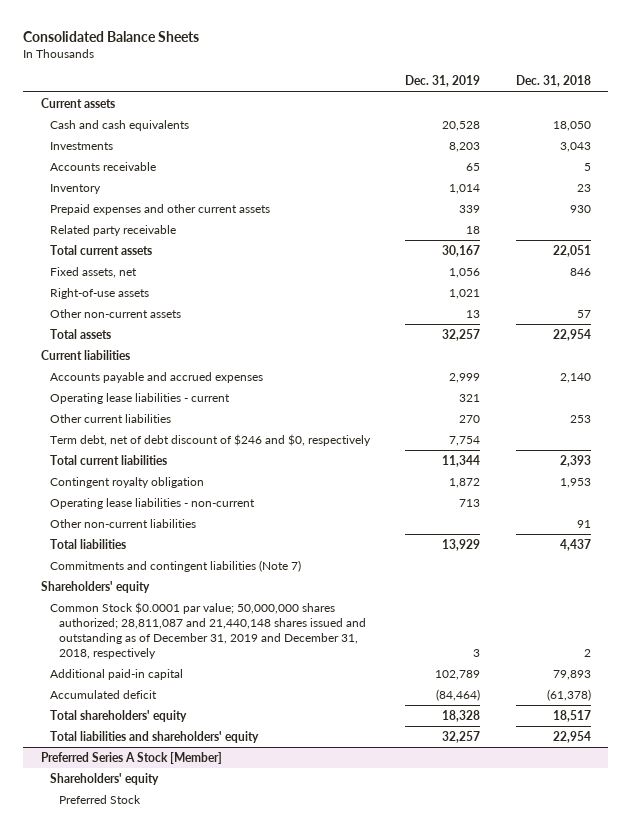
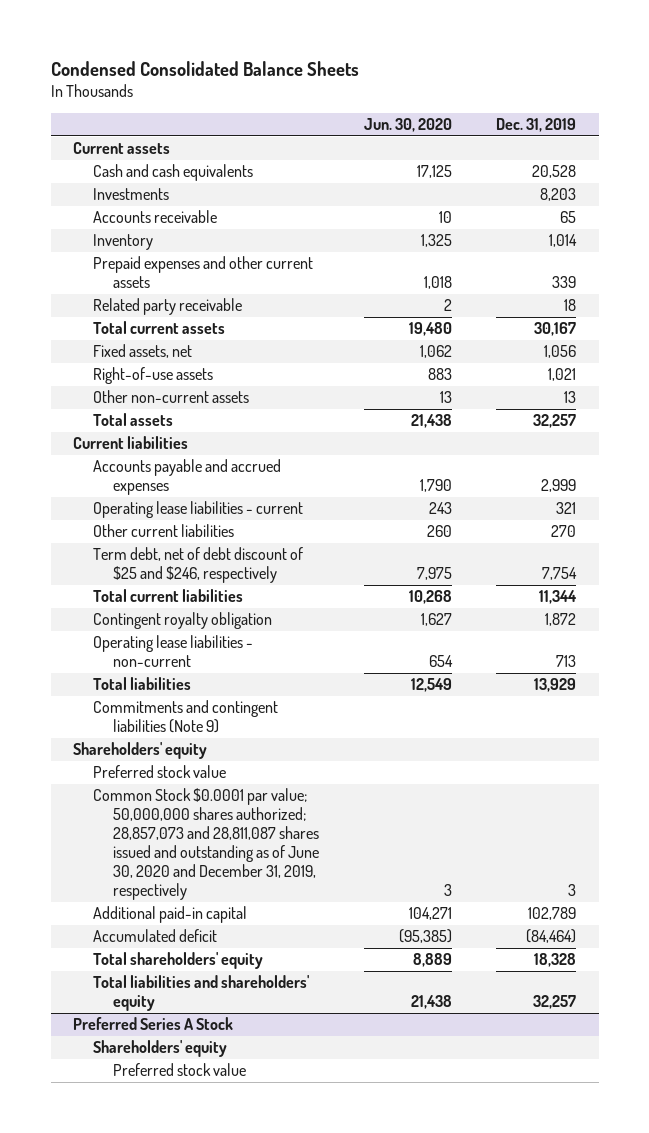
[23,31,200,43] Consolidated Balance Sheets -> [50,60,359,76] Condensed Consolidated Balance Sheets
[515,75,591,88] Dec. 31, 2018 -> none
none -> [363,118,452,133] Jun. 30, 2020
[49,434,371,447] Term debt, net of debt discount of $246 and $0, respectively -> [93,547,304,584] Term debt, net of debt discount of $25 and $246, respectively
[49,519,196,529] Other non-current liabilities -> none
[49,560,301,573] Commitments and contingent liabilities (Note 7) -> [93,700,279,734] Commitments and contingent liabilities (Note 9)
none -> [93,765,227,779] Preferred stock value
[49,602,366,659] Common Stock $0.0001 par value; 50,000,000 shares authorized; 28,811,087 and 21,440,148 shares issued and outstanding as of December 31, 2019 and December 31, 2018, respectively -> [93,788,320,901] Common Stock $0.0001 par value; 50,000,000 shares authorized; 28,857,073 and 28,811,087 shares issued and outstanding as of June 30, 2020 and December 31, 2019, respectively
[41,752,223,765] Preferred Series A Stock [Member] -> [73,1017,234,1031] Preferred Series A Stock
[58,795,141,805] Preferred Stock -> [113,1063,247,1077] Preferred stock value

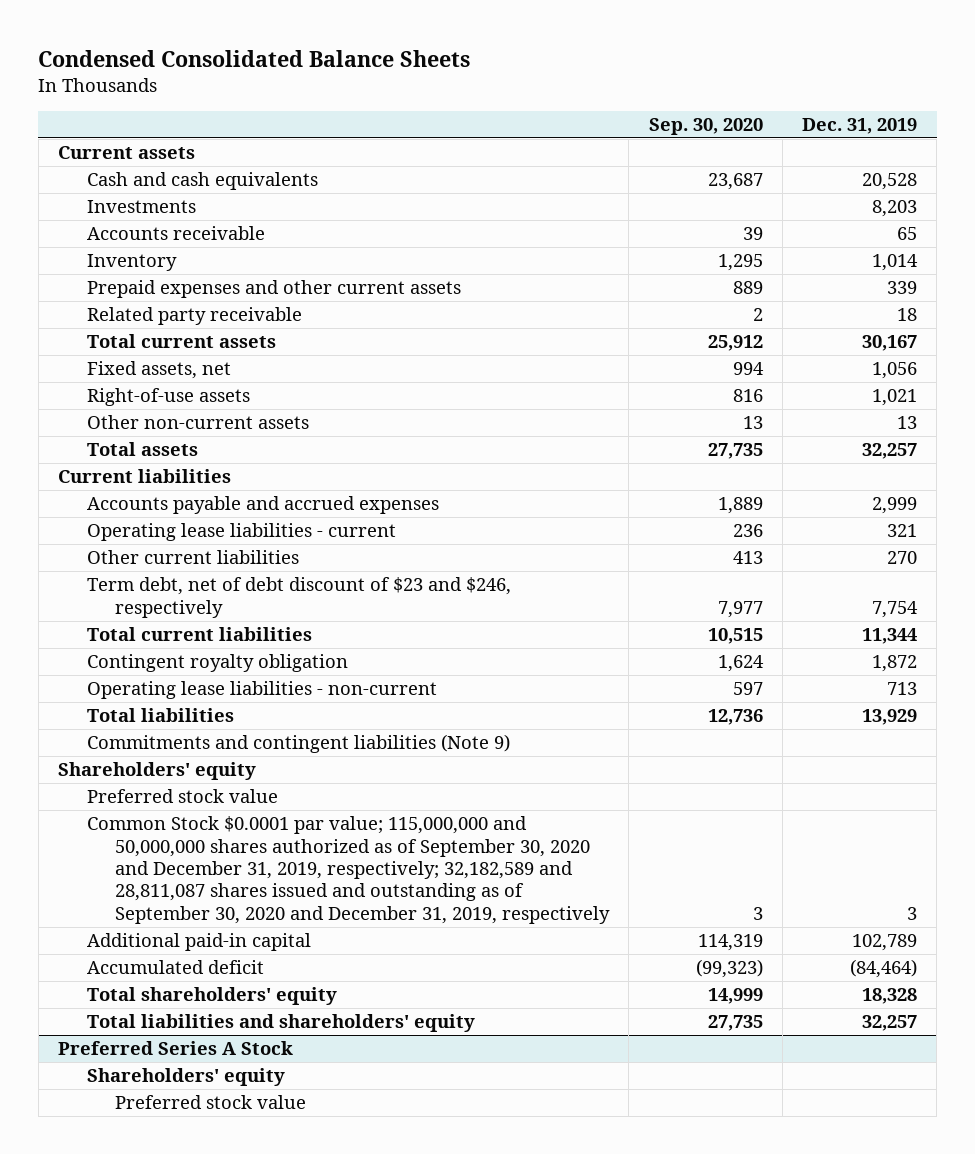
[363,118,452,133] Jun. 30, 2020 -> none
none -> [648,117,763,135] Sep. 30, 2020
[93,547,304,584] Term debt, net of debt discount of $25 and $246, respectively -> [86,577,511,618] Term debt, net of debt discount of $23 and $246, respectively
[93,788,320,901] Common Stock $0.0001 par value; 50,000,000 shares authorized; 28,857,073 and 28,811,087 shares issued and outstanding as of June 30, 2020 and December 31, 2019, respectively -> [86,816,611,924] Common Stock $0.0001 par value; 115,000,000 and 50,000,000 shares authorized as of September 30, 2020 and December 31, 2019, respectively; 32,182,589 and 28,811,087 shares issued and outstanding as of September 30, 2020 and December 31, 2019, respectively

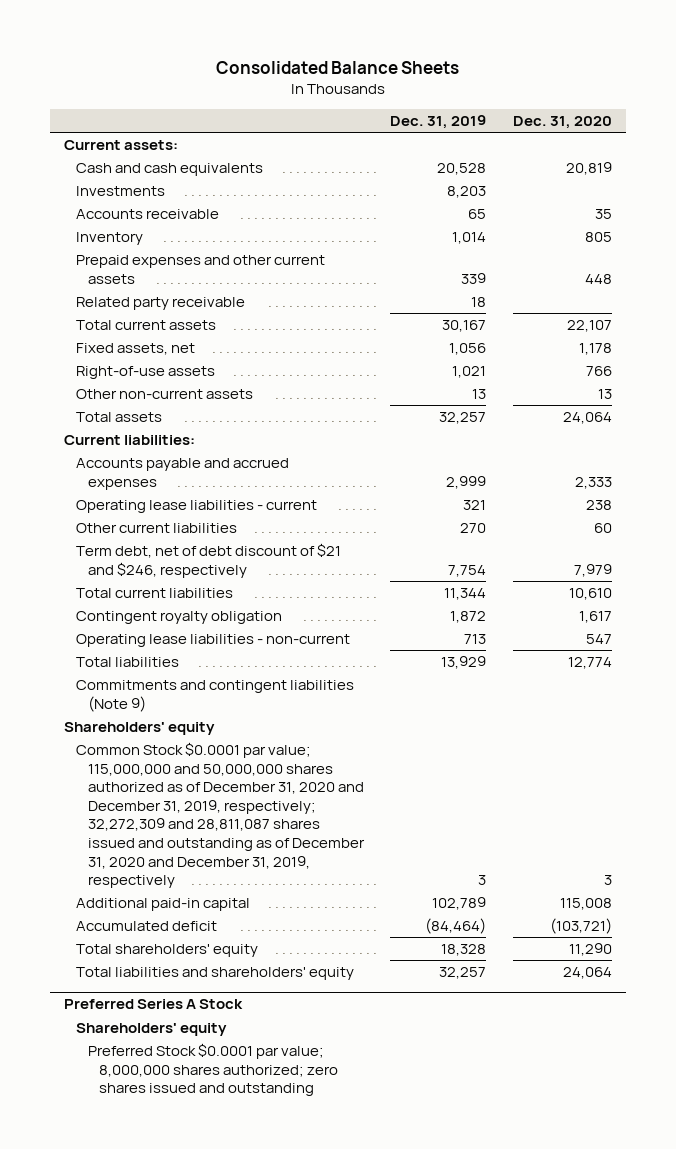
[38,49,471,67] Condensed Consolidated Balance Sheets -> [216,60,460,74] Consolidated Balance Sheets
[648,117,763,135] Sep. 30, 2020 -> none
none -> [513,115,613,129] Dec. 31, 2020
[57,146,195,160] Current assets -> [63,140,178,151] Current assets:
[57,469,231,484] Current liabilities -> [63,435,195,446] Current liabilities:
[86,577,511,618] Term debt, net of debt discount of $23 and $246, respectively -> [75,543,341,578] Term debt, net of debt discount of $21 and $246, respectively
[86,789,278,804] Preferred stock value -> none
[86,816,611,924] Common Stock $0.0001 par value; 115,000,000 and 50,000,000 shares authorized as of September 30, 2020 and December 31, 2019, respectively; 32,182,589 and 28,811,087 shares issued and outstanding as of September 30, 2020 and December 31, 2019, respectively -> [75,742,365,889] Common Stock $0.0001 par value; 115,000,000 and 50,000,000 shares authorized as of December 31, 2020 and December 31, 2019, respectively; 32,272,309 and 28,811,087 shares issued and outstanding as of December 31, 2020 and December 31, 2019, respectively
[115,1095,307,1110] Preferred stock value -> [87,1043,339,1097] Preferred Stock $0.0001 par value; 8,000,000 shares authorized; zero shares issued and outstanding

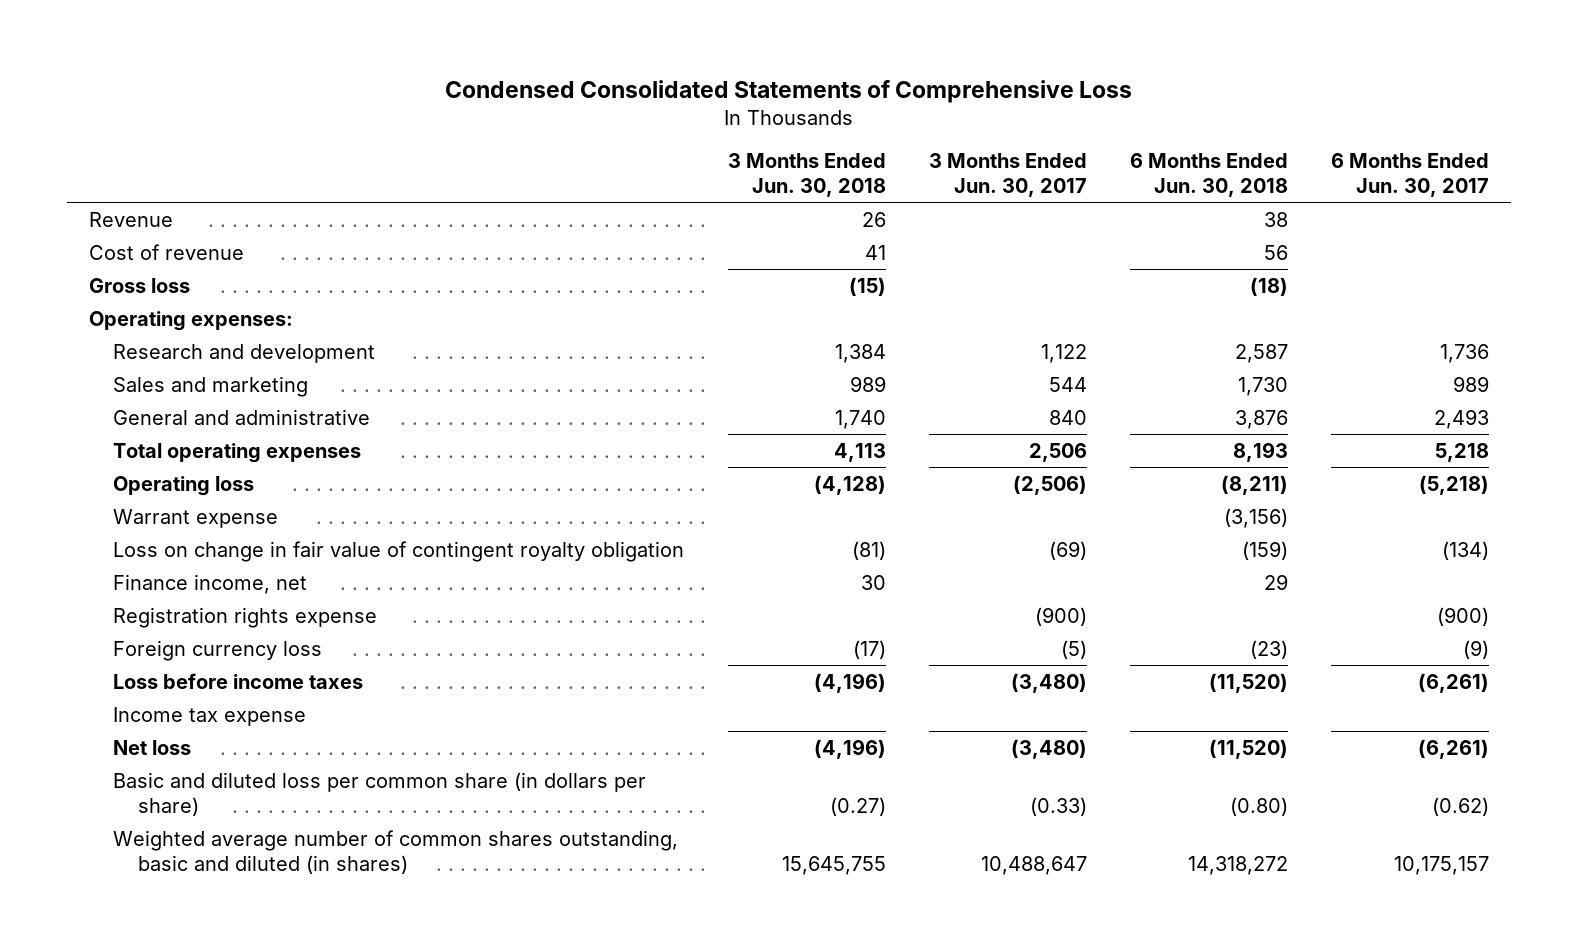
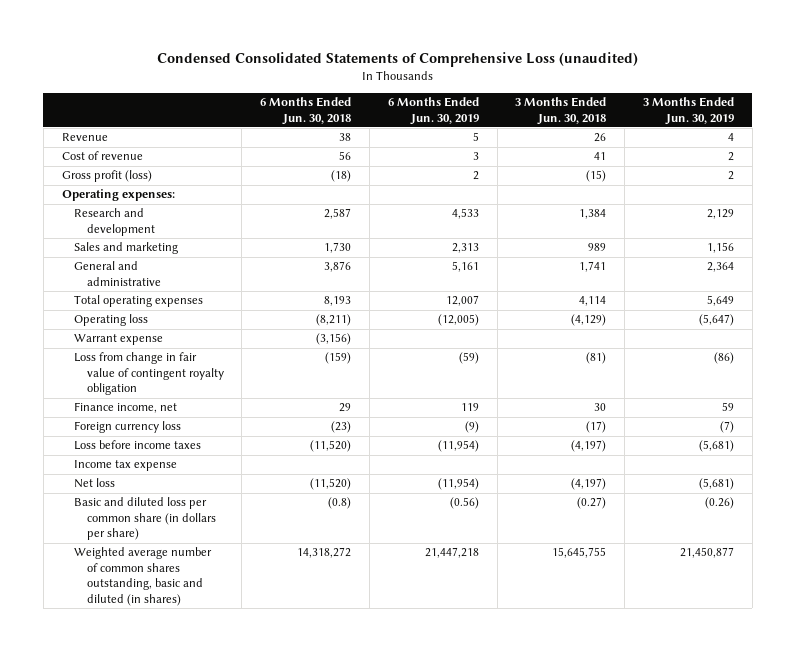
[444,79,1132,103] Condensed Consolidated Statements of Comprehensive Loss -> [156,52,638,68] Condensed Consolidated Statements of Comprehensive Loss (unaudited)
[928,153,1087,198] 3 Months Ended Jun. 30, 2017 -> none
[1331,153,1490,198] 6 Months Ended Jun. 30, 2017 -> none
none -> [387,97,479,125] 6 Months Ended Jun. 30, 2019
none -> [642,97,734,125] 3 Months Ended Jun. 30, 2019
[88,277,190,293] Gross loss -> [61,170,152,183] Gross profit (loss)
[834,409,886,429] 1,740 -> [579,261,607,273] 1,741
[833,442,886,462] 4,113 -> [579,296,607,307] 4,114
[813,474,886,495] (4,128) -> [571,314,607,327] (4,129)
[113,540,685,562] Loss on change in fair value of contingent royalty obligation -> [74,352,224,396] Loss from change in fair value of contingent royalty obligation
[113,606,378,628] Registration rights expense -> none
[813,672,886,693] (4,196) -> [571,440,607,453] (4,197)
[813,738,886,759] (4,196) -> [571,478,607,491] (4,197)
[1230,796,1289,816] (0.80) -> [328,497,352,510] (0.8)

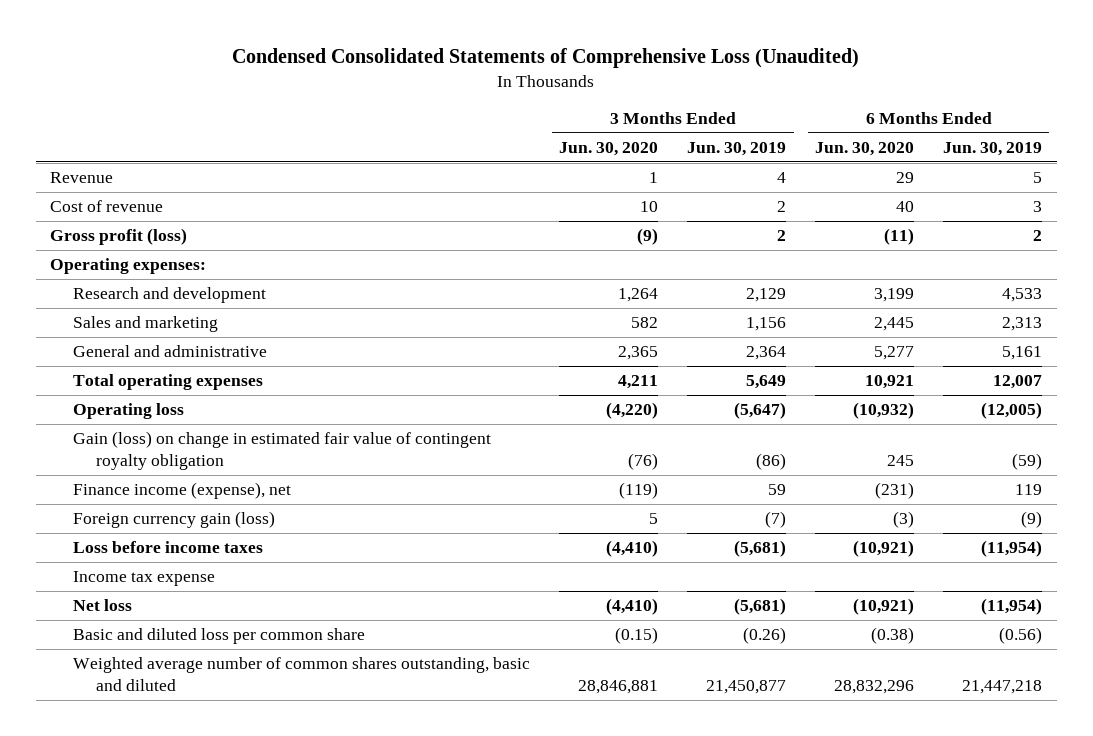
[156,52,638,68] Condensed Consolidated Statements of Comprehensive Loss (unaudited) -> [232,48,860,69] Condensed Consolidated Statements of Comprehensive Loss (Unaudited)
[260,97,352,125] 6 Months Ended Jun. 30, 2018 -> none
[515,97,607,125] 3 Months Ended Jun. 30, 2018 -> none
none -> [559,141,659,156] Jun. 30, 2020
none -> [815,141,915,156] Jun. 30, 2020
[74,334,164,346] Warrant expense -> none
[74,352,224,396] Loss from change in fair value of contingent royalty obligation -> [73,431,492,471] Gain (loss) on change in estimated fair value of contingent royalty obligation
[74,402,178,414] Finance income, net -> [73,482,292,500] Finance income (expense), net
[74,421,182,434] Foreign currency loss -> [73,511,276,529] Foreign currency gain (loss)
[74,497,216,541] Basic and diluted loss per common share (in dollars per share) -> [73,628,366,645] Basic and diluted loss per common share
[74,547,213,606] Weighted average number of common shares outstanding, basic and diluted (in shares) -> [73,657,531,692] Weighted average number of common shares outstanding, basic and diluted

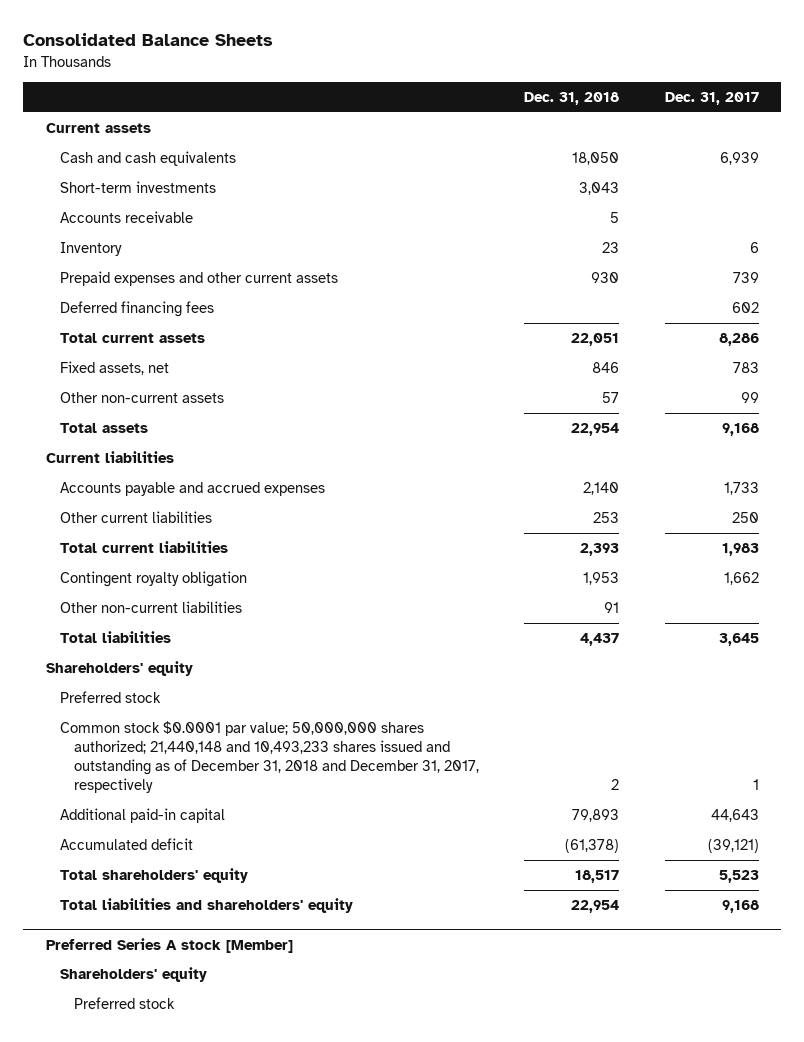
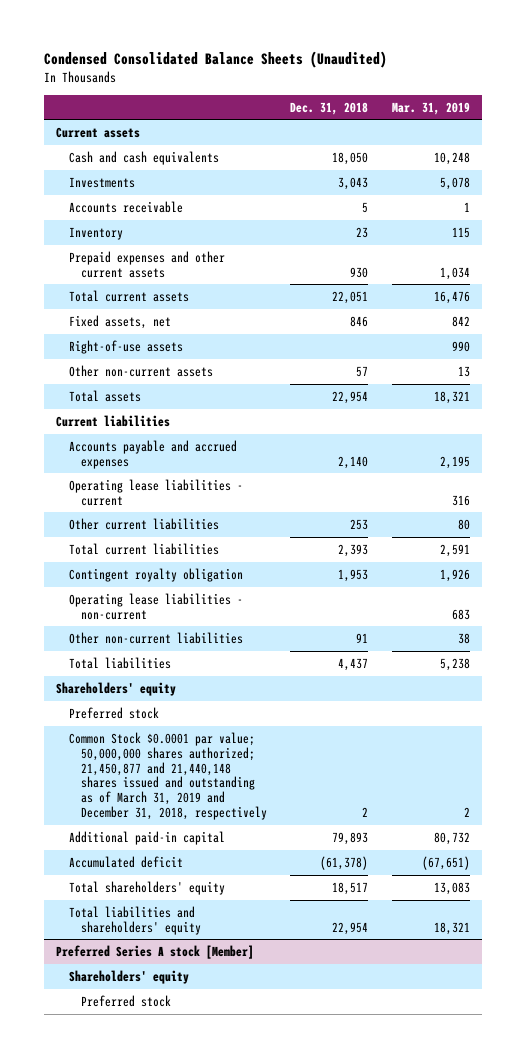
[22,33,273,47] Consolidated Balance Sheets -> [44,51,388,69] Condensed Consolidated Balance Sheets (Unaudited)
[664,92,759,106] Dec. 31, 2017 -> none
none -> [391,101,470,115] Mar. 31, 2019
[59,180,216,193] Short-term investments -> [68,176,135,188] Investments
[59,300,214,317] Deferred financing fees -> none
none -> [68,339,183,354] Right-of-use assets
none -> [68,478,243,506] Operating lease liabilities - current
none -> [68,592,243,620] Operating lease liabilities - non-current
[59,720,479,794] Common stock $0.0001 par value; 50,000,000 shares authorized; 21,440,148 and 10,493,233 shares issued and outstanding as of December 31, 2018 and December 31, 2017, respectively -> [68,731,267,821] Common Stock $0.0001 par value; 50,000,000 shares authorized; 21,450,877 and 21,440,148 shares issued and outstanding as of March 31, 2019 and December 31, 2018, respectively

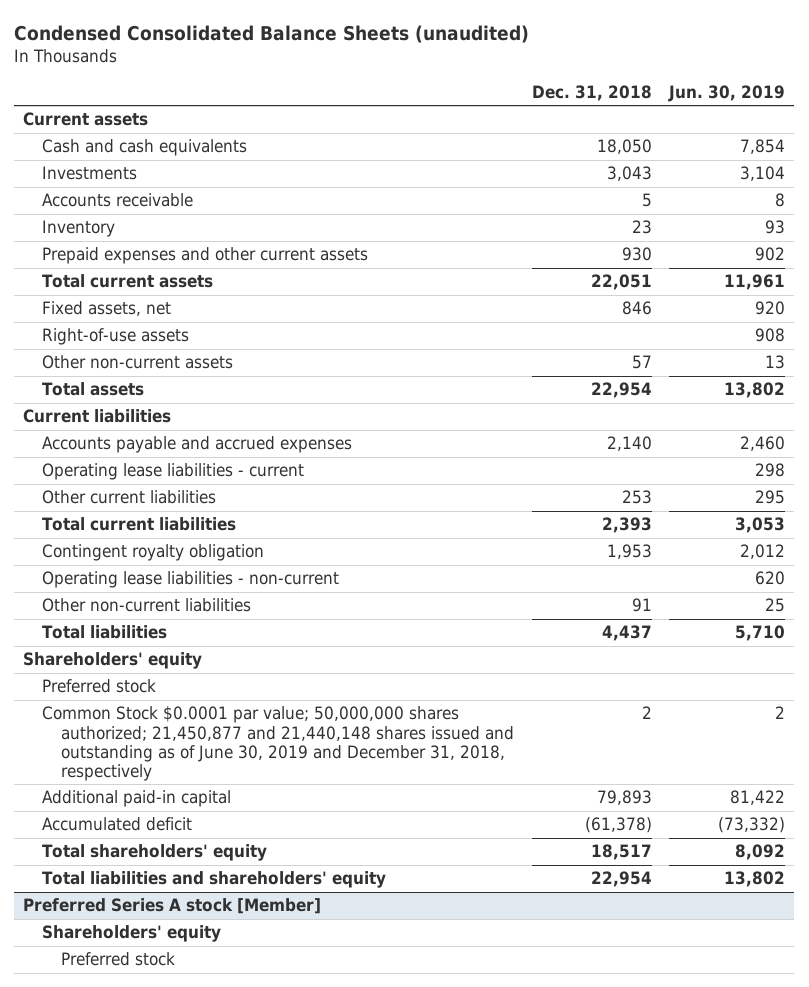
[44,51,388,69] Condensed Consolidated Balance Sheets (Unaudited) -> [14,24,530,43] Condensed Consolidated Balance Sheets (unaudited)
[391,101,470,115] Mar. 31, 2019 -> none
none -> [668,84,786,102] Jun. 30, 2019
[68,731,267,821] Common Stock $0.0001 par value; 50,000,000 shares authorized; 21,450,877 and 21,440,148 shares issued and outstanding as of March 31, 2019 and December 31, 2018, respectively -> [42,706,515,781] Common Stock $0.0001 par value; 50,000,000 shares authorized; 21,450,877 and 21,440,148 shares issued and outstanding as of June 30, 2019 and December 31, 2018, respectively

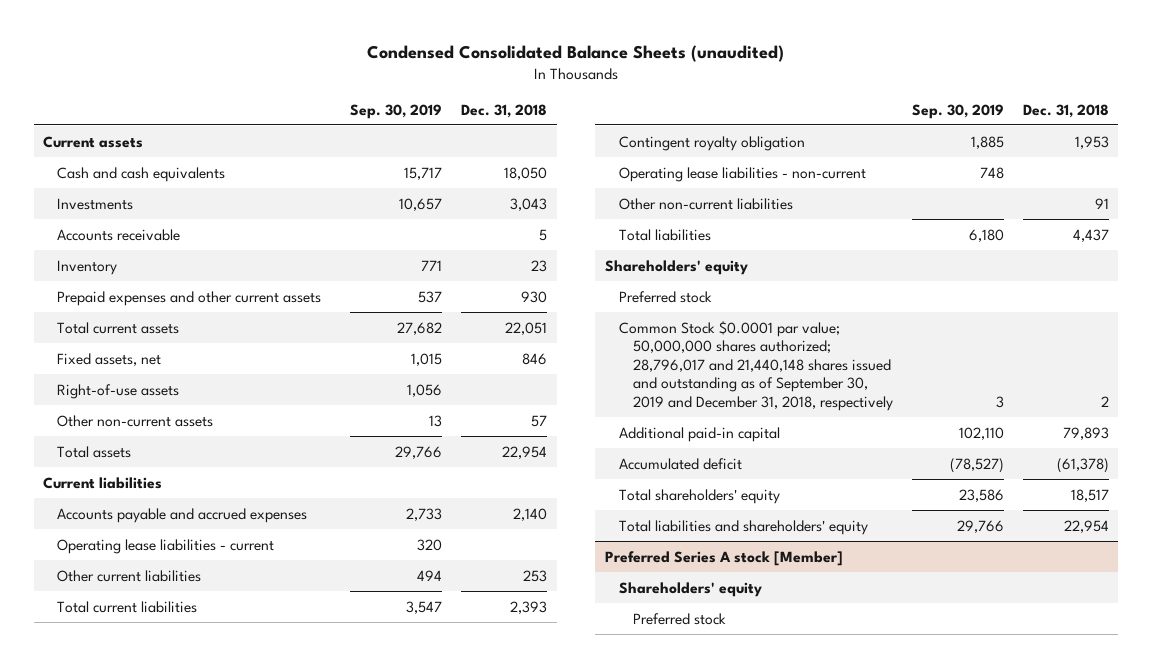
[668,84,786,102] Jun. 30, 2019 -> none
none -> [350,103,443,119] Sep. 30, 2019
[42,706,515,781] Common Stock $0.0001 par value; 50,000,000 shares authorized; 21,450,877 and 21,440,148 shares issued and outstanding as of June 30, 2019 and December 31, 2018, respectively -> [619,320,894,411] Common Stock $0.0001 par value; 50,000,000 shares authorized; 28,796,017 and 21,440,148 shares issued and outstanding as of September 30, 2019 and December 31, 2018, respectively

